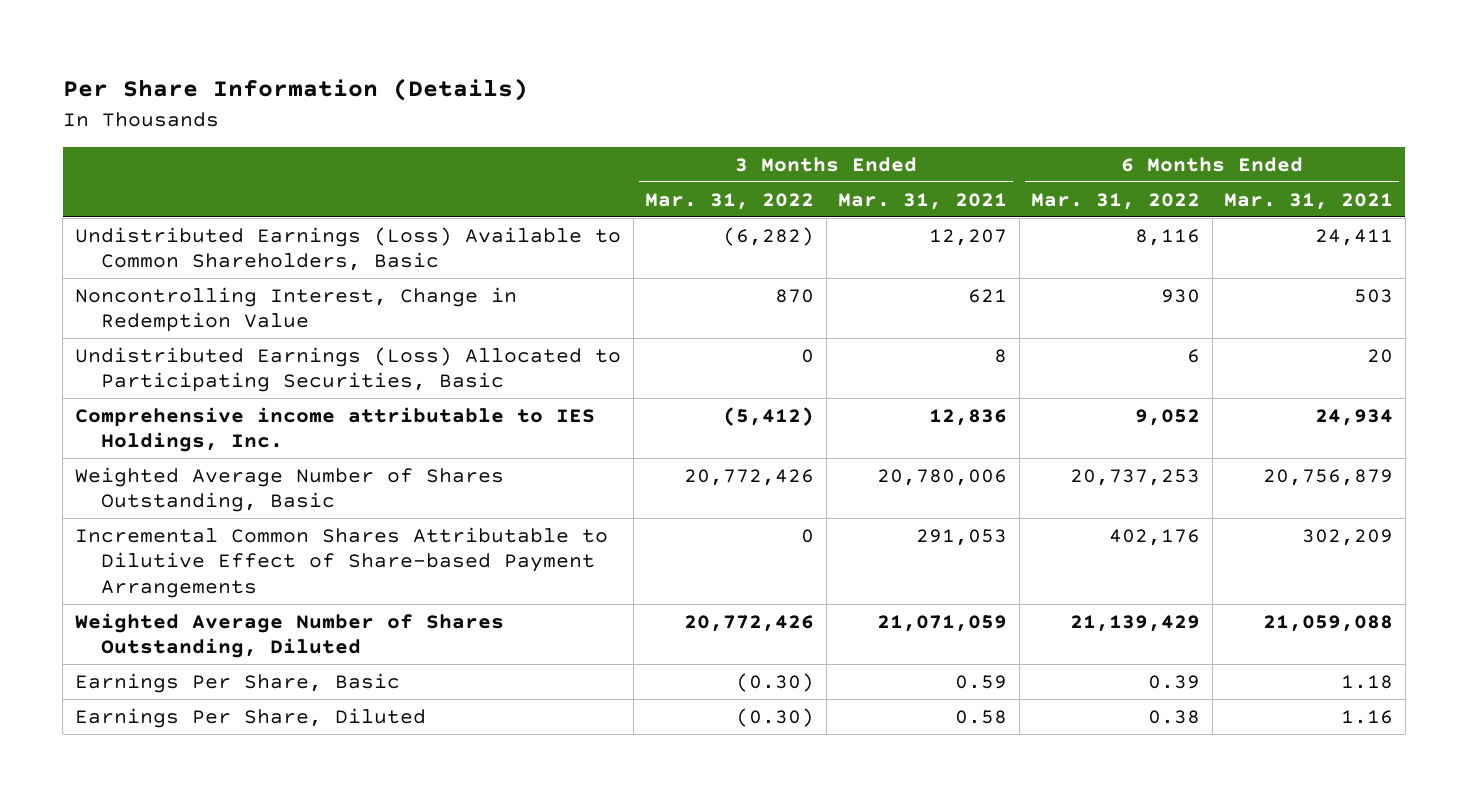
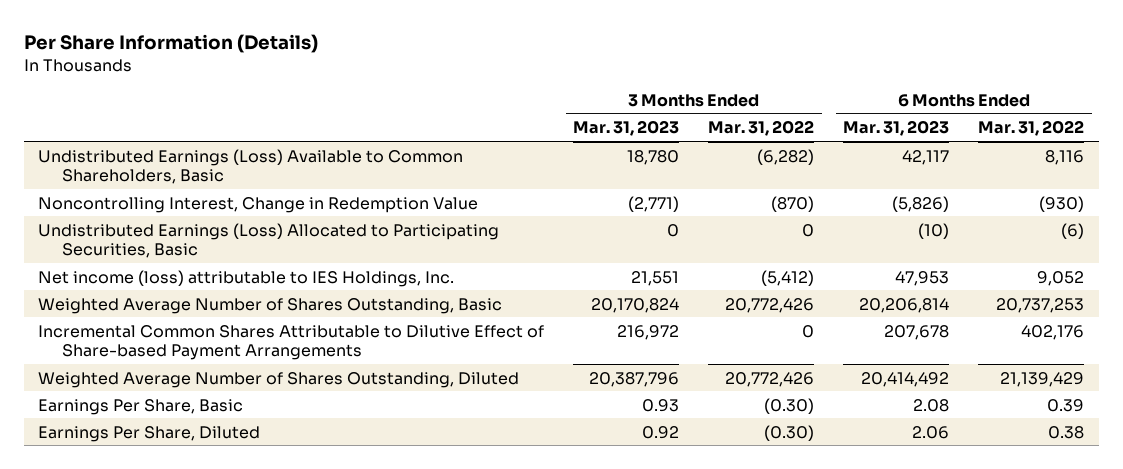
[838,192,1008,210] Mar. 31, 2021 -> none
[1224,192,1394,210] Mar. 31, 2021 -> none
none -> [573,120,680,137] Mar. 31, 2023
none -> [843,120,950,137] Mar. 31, 2023
[775,288,815,303] 870 -> [771,195,815,212] (870)
[1161,288,1201,303] 930 -> [1039,195,1085,212] (930)
[1187,348,1201,363] 6 -> [1061,222,1085,239] (6)
[75,406,596,453] Comprehensive income attributable to IES Holdings, Inc. -> [38,269,455,287] Net income (loss) attributable to IES Holdings, Inc.

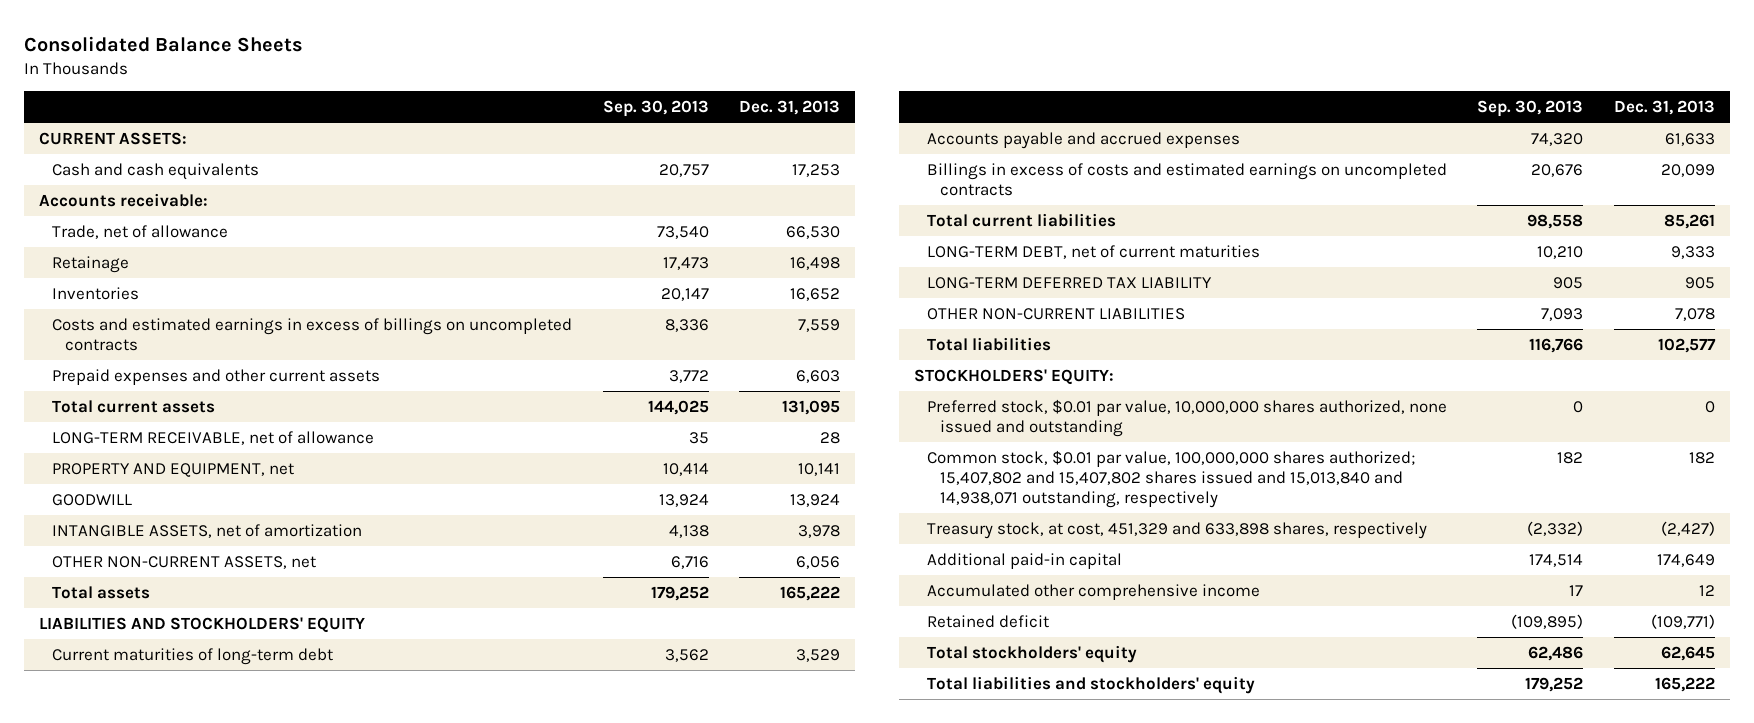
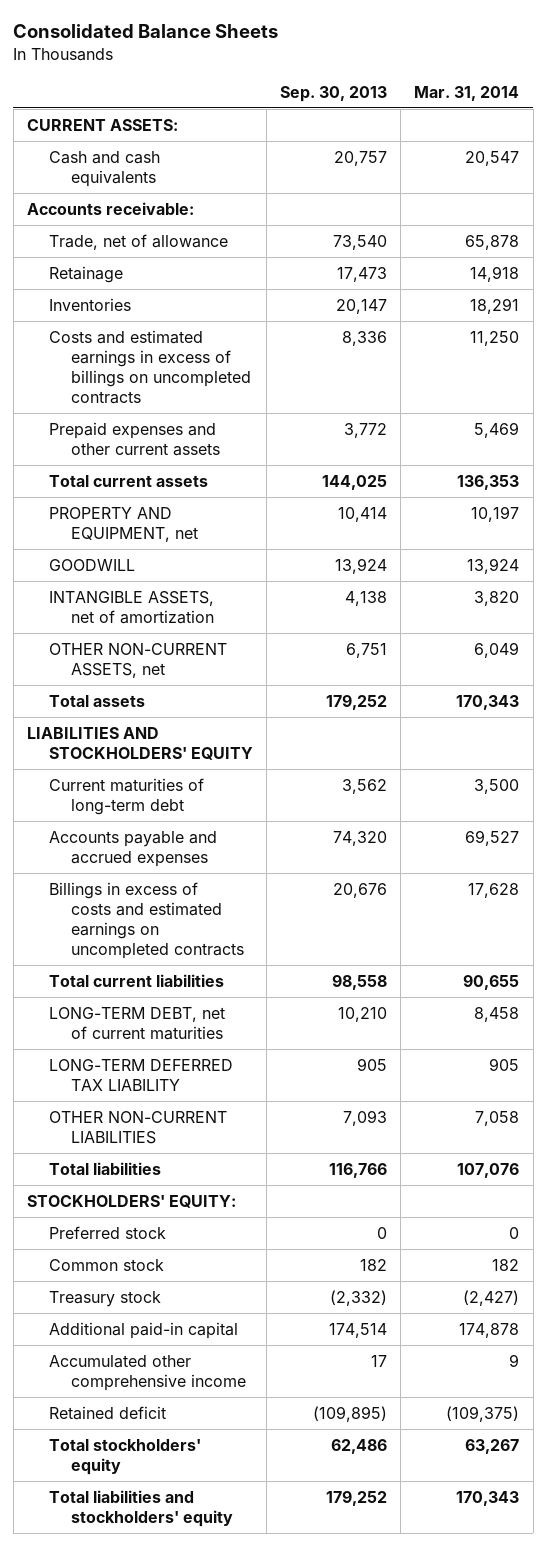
[739,100,841,116] Dec. 31, 2013 -> none
none -> [414,85,520,101] Mar. 31, 2014
[52,430,375,445] LONG-TERM RECEIVABLE, net of allowance -> none
[670,555,709,569] 6,716 -> [346,642,388,658] 6,751
[926,398,1447,438] Preferred stock, $0.01 par value, 10,000,000 shares authorized, none issued and outstanding -> [48,1225,166,1239] Preferred stock
[926,449,1415,509] Common stock, $0.01 par value, 100,000,000 shares authorized; 15,407,802 and 15,407,802 shares issued and 15,013,840 and 14,938,071 outstanding, respectively -> [48,1258,164,1271] Common stock
[926,521,1427,539] Treasury stock, at cost, 451,329 and 633,898 shares, respectively -> [48,1290,161,1307] Treasury stock

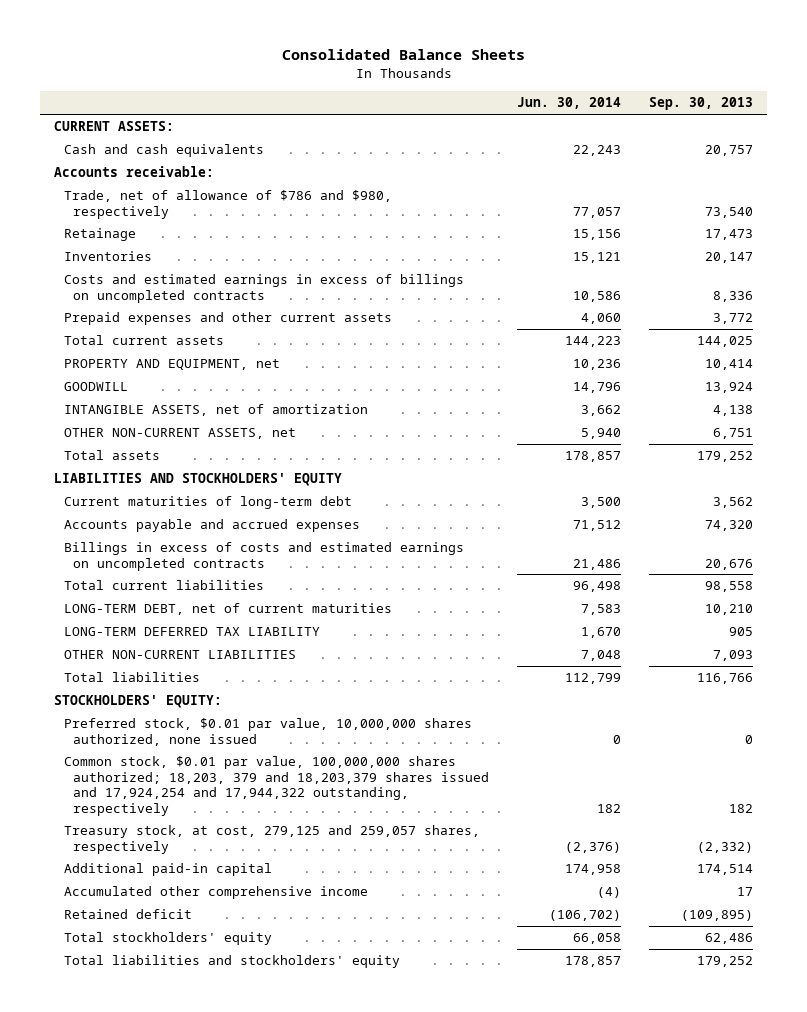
[414,85,520,101] Mar. 31, 2014 -> none
none -> [517,97,622,110] Jun. 30, 2014
[48,233,228,250] Trade, net of allowance -> [63,190,392,219] Trade, net of allowance of $786 and $980, respectively
[48,1225,166,1239] Preferred stock -> [63,718,472,746] Preferred stock, $0.01 par value, 10,000,000 shares authorized, none issued
[48,1258,164,1271] Common stock -> [63,756,490,816] Common stock, $0.01 par value, 100,000,000 shares authorized; 18,203, 379 and 18,203,379 shares issued and 17,924,254 and 17,944,322 outstanding, respectively
[48,1290,161,1307] Treasury stock -> [63,825,480,854] Treasury stock, at cost, 279,125 and 259,057 shares, respectively

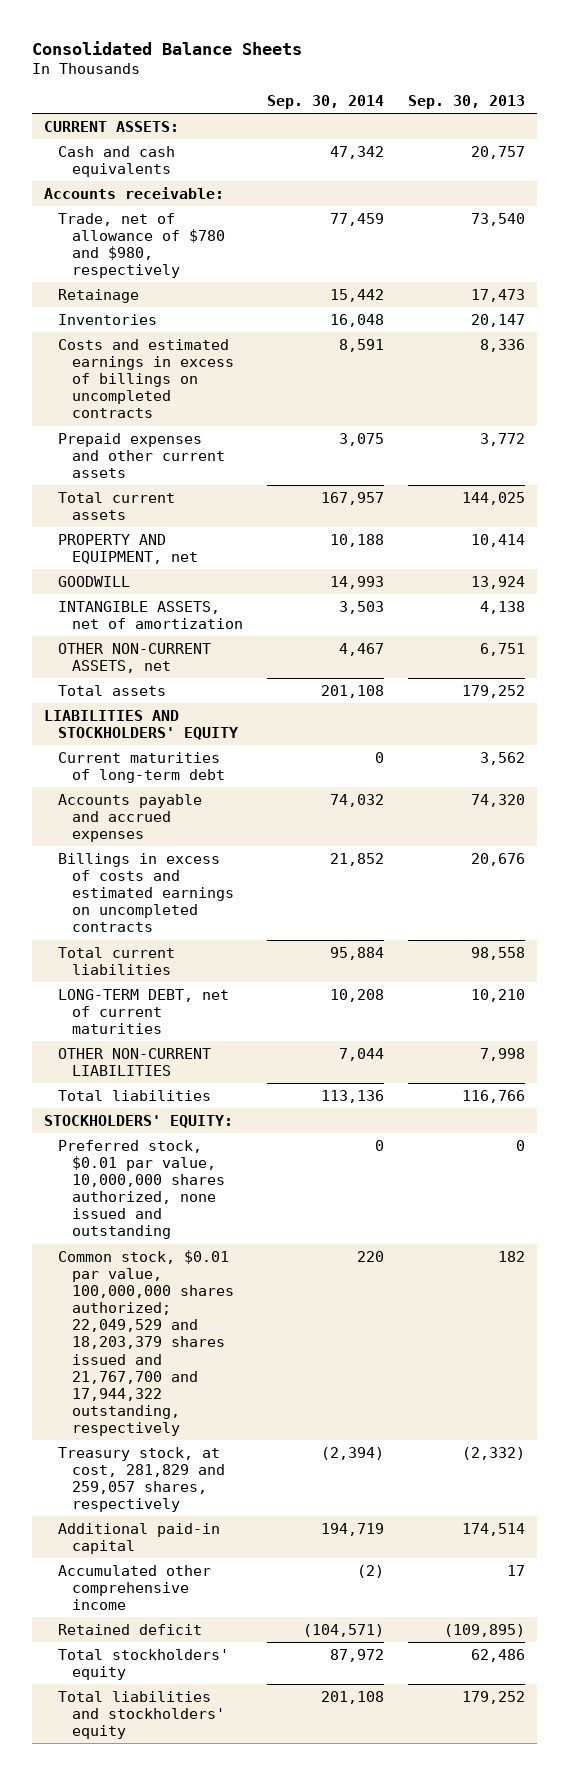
[517,97,622,110] Jun. 30, 2014 -> none
none -> [267,94,385,109] Sep. 30, 2014
[63,190,392,219] Trade, net of allowance of $786 and $980, respectively -> [58,212,226,279] Trade, net of allowance of $780 and $980, respectively
[63,627,320,637] LONG-TERM DEFERRED TAX LIABILITY -> none
[713,650,754,662] 7,093 -> [480,1047,526,1061] 7,998
[63,718,472,746] Preferred stock, $0.01 par value, 10,000,000 shares authorized, none issued -> [58,1139,226,1240] Preferred stock, $0.01 par value, 10,000,000 shares authorized, none issued and outstanding
[63,756,490,816] Common stock, $0.01 par value, 100,000,000 shares authorized; 18,203, 379 and 18,203,379 shares issued and 17,924,254 and 17,944,322 outstanding, respectively -> [58,1249,235,1437] Common stock, $0.01 par value, 100,000,000 shares authorized; 22,049,529 and 18,203,379 shares issued and 21,767,700 and 17,944,322 outstanding, respectively
[63,825,480,854] Treasury stock, at cost, 279,125 and 259,057 shares, respectively -> [58,1446,226,1513] Treasury stock, at cost, 281,829 and 259,057 shares, respectively

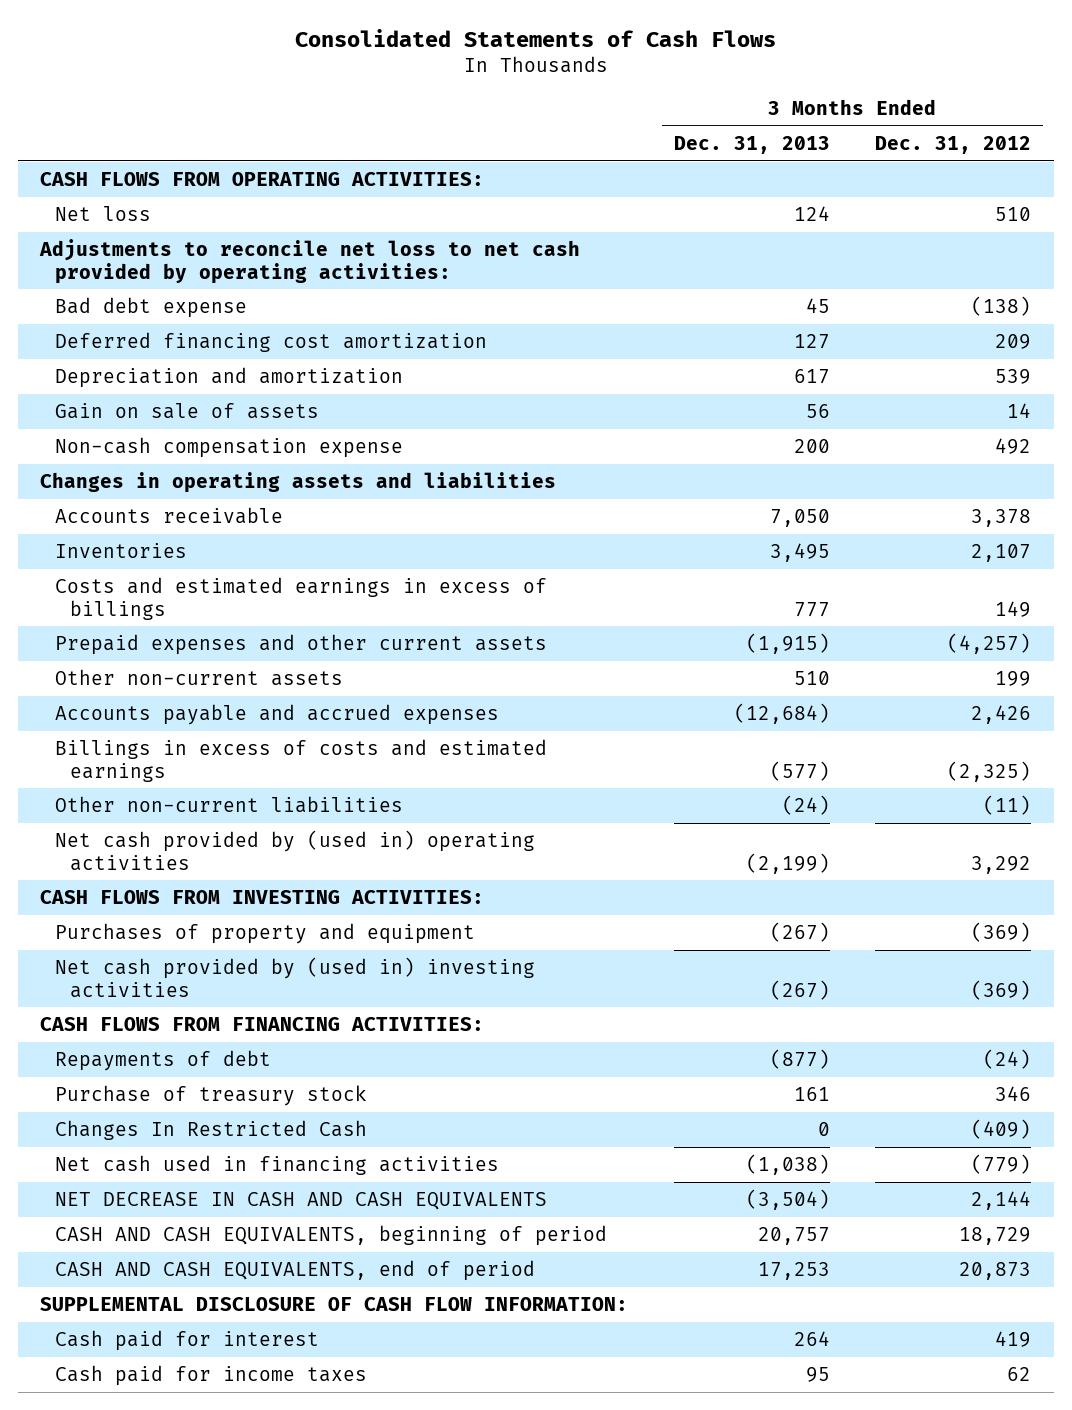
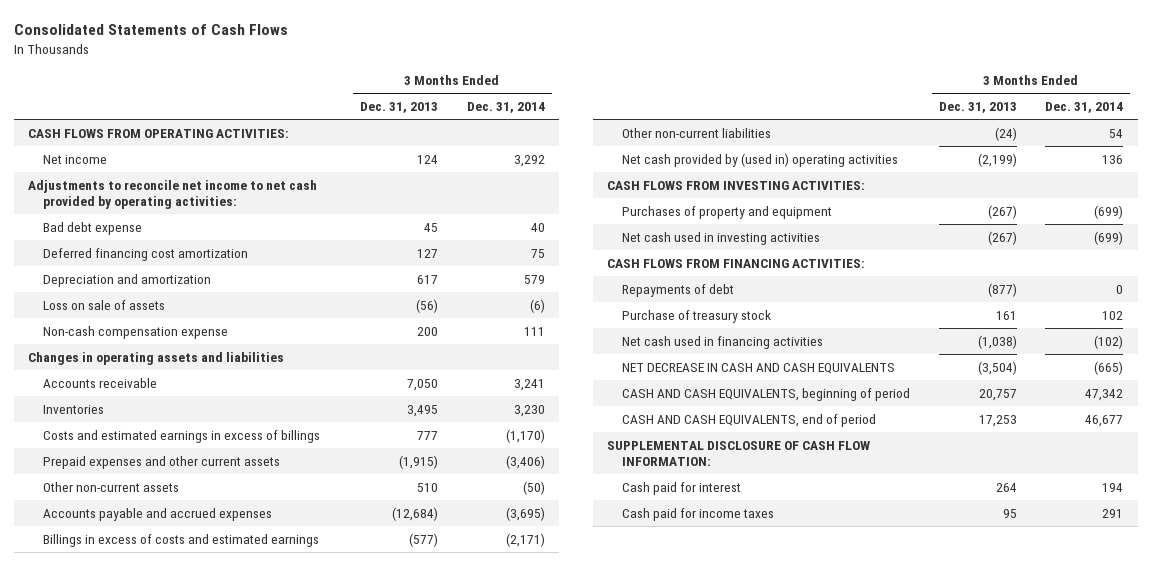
[875,135,1032,154] Dec. 31, 2012 -> none
none -> [466,102,545,114] Dec. 31, 2014
[55,205,152,221] Net loss -> [43,154,108,164] Net income
[39,238,581,284] Adjustments to reconcile net loss to net cash provided by operating activities: -> [28,179,318,210] Adjustments to reconcile net income to net cash provided by operating activities:
[55,402,320,419] Gain on sale of assets -> [43,299,166,310] Loss on sale of assets
[805,403,830,418] 56 -> [415,298,438,313] (56)
[55,956,536,998] Net cash provided by (used in) investing activities -> [622,231,821,245] Net cash used in investing activities
[55,1119,368,1140] Changes In Restricted Cash -> none

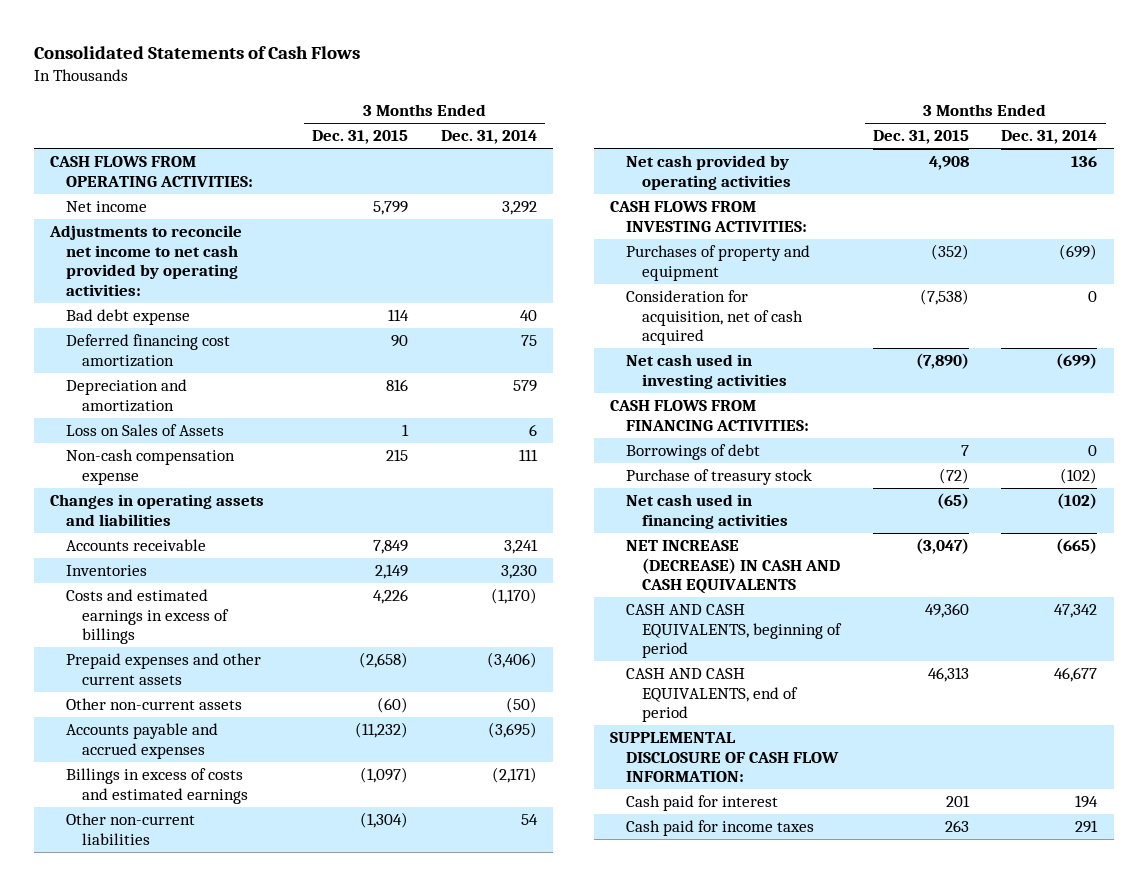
[359,102,438,114] Dec. 31, 2013 -> none
none -> [312,130,409,145] Dec. 31, 2015
[43,299,166,310] Loss on sale of assets -> [65,424,224,437] Loss on Sales of Assets
[529,298,545,313] (6) -> [528,424,537,437] 6
[622,152,899,167] Net cash provided by (used in) operating activities -> [626,155,792,190] Net cash provided by operating activities
none -> [626,290,804,346] Consideration for acquisition, net of cash acquired
[622,283,735,297] Repayments of debt -> [626,444,761,461] Borrowings of debt
[1102,310,1124,320] 102 -> [1060,468,1098,485] (102)
[622,362,896,374] NET DECREASE IN CASH AND CASH EQUIVALENTS -> [626,540,841,595] NET INCREASE (DECREASE) IN CASH AND CASH EQUIVALENTS

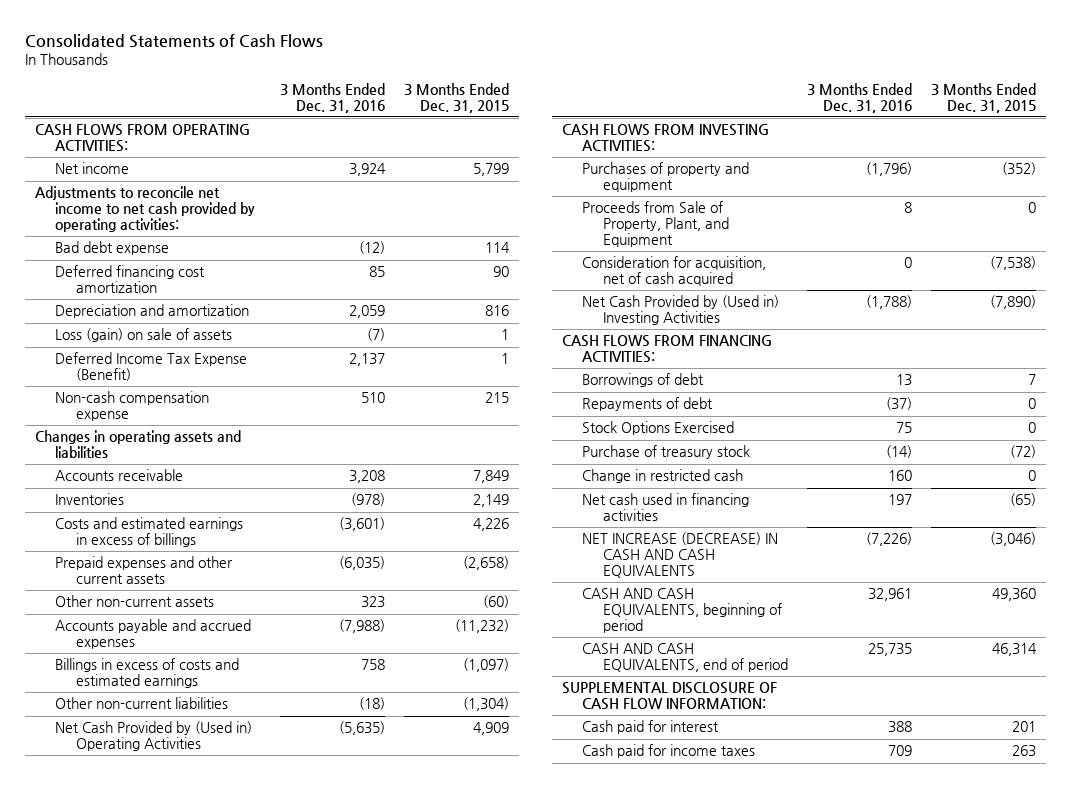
[440,130,537,145] Dec. 31, 2014 -> none
none -> [280,82,386,113] 3 Months Ended Dec. 31, 2016
[65,424,224,437] Loss on Sales of Assets -> [55,328,233,343] Loss (gain) on sale of assets
none -> [55,352,248,382] Deferred Income Tax Expense (Benefit)
[626,155,792,190] Net cash provided by operating activities -> [55,721,253,752] Net Cash Provided by (Used in) Operating Activities
[928,156,969,171] 4,908 -> [473,722,510,736] 4,909
none -> [582,201,729,247] Proceeds from Sale of Property, Plant, and Equipment
[626,354,788,389] Net cash used in investing activities -> [582,295,780,326] Net Cash Provided by (Used in) Investing Activities
none -> [582,397,714,412] Repayments of debt
none -> [582,421,735,436] Stock Options Exercised
none -> [582,469,744,484] Change in restricted cash
[915,538,969,555] (3,047) -> [990,532,1037,547] (3,046)
[927,667,969,683] 46,313 -> [992,643,1038,657] 46,314

